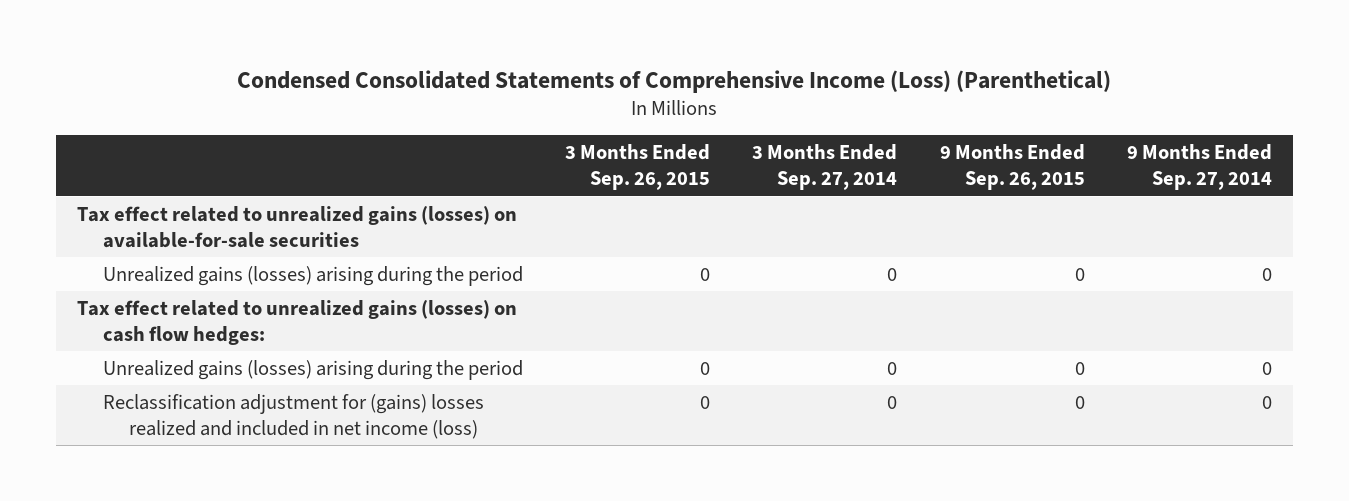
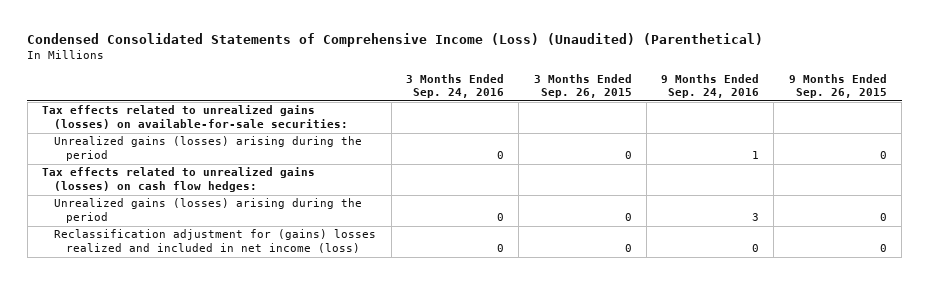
[237,69,1112,93] Condensed Consolidated Statements of Comprehensive Income (Loss) (Parenthetical) -> [27,33,764,48] Condensed Consolidated Statements of Comprehensive Income (Loss) (Unaudited) (Parenthetical)
[752,144,898,191] 3 Months Ended Sep. 27, 2014 -> none
[1126,144,1272,191] 9 Months Ended Sep. 27, 2014 -> none
none -> [405,73,504,99] 3 Months Ended Sep. 24, 2016
none -> [661,73,760,99] 9 Months Ended Sep. 24, 2016
[76,205,517,248] Tax effect related to unrealized gains (losses) on available-for-sale securities -> [42,105,349,130] Tax effects related to unrealized gains (losses) on available-for-sale securities:
[76,299,517,345] Tax effect related to unrealized gains (losses) on cash flow hedges: -> [42,167,316,193] Tax effects related to unrealized gains (losses) on cash flow hedges:

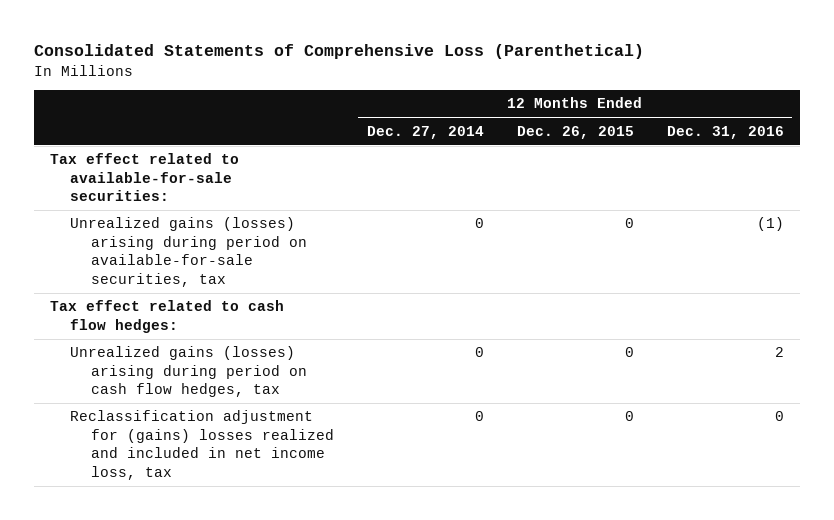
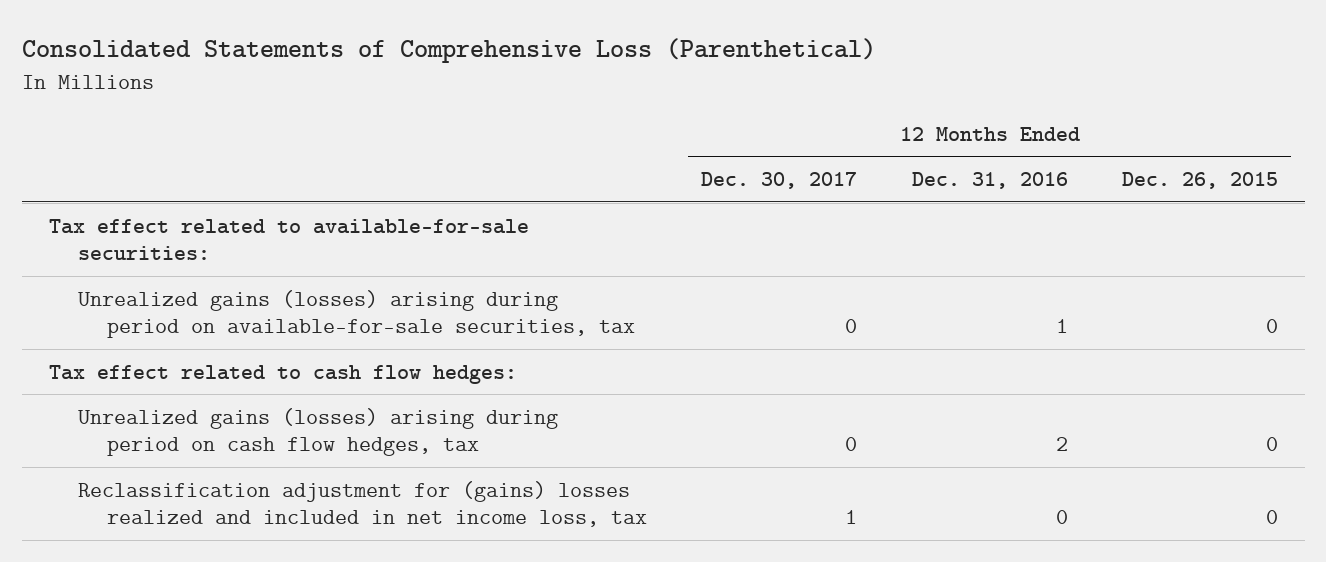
[366,125,484,139] Dec. 27, 2014 -> none
none -> [701,172,858,190] Dec. 30, 2017
[756,217,784,232] (1) -> [1055,319,1068,334] 1

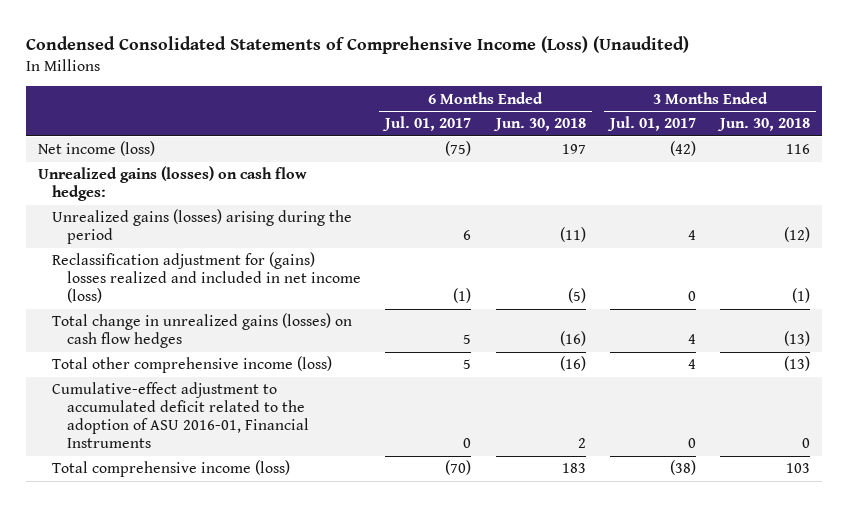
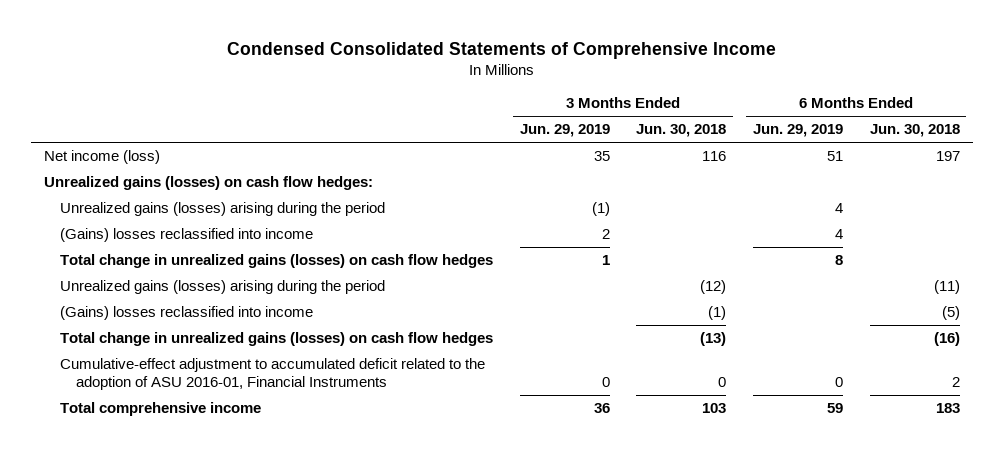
[25,35,689,54] Condensed Consolidated Statements of Comprehensive Income (Loss) (Unaudited) -> [226,41,776,59] Condensed Consolidated Statements of Comprehensive Income
[382,116,472,132] Jul. 01, 2017 -> none
[606,116,696,132] Jul. 01, 2017 -> none
none -> [519,124,610,138] Jun. 29, 2019
none -> [752,124,843,138] Jun. 29, 2019
none -> [60,202,386,217] Unrealized gains (losses) arising during the period
none -> [60,228,314,243] (Gains) losses reclassified into income
none -> [60,254,494,269] Total change in unrealized gains (losses) on cash flow hedges
[52,252,362,304] Reclassification adjustment for (gains) losses realized and included in net income (loss) -> [60,306,314,321] (Gains) losses reclassified into income
[52,356,333,374] Total other comprehensive income (loss) -> none
[52,460,291,478] Total comprehensive income (loss) -> [60,402,262,417] Total comprehensive income

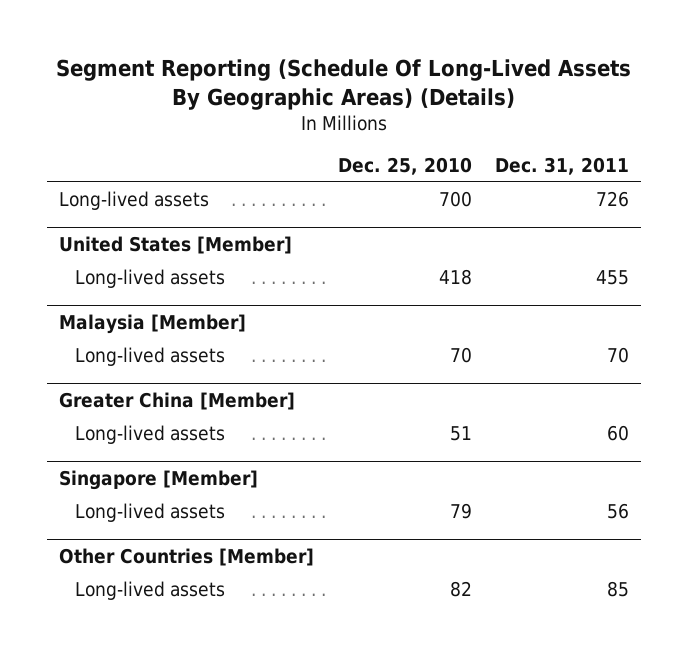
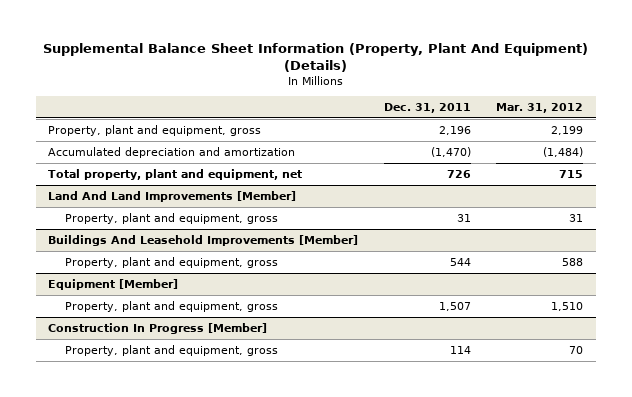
[56,59,632,110] Segment Reporting (Schedule Of Long-Lived Assets By Geographic Areas) (Details) -> [42,42,588,72] Supplemental Balance Sheet Information (Property, Plant And Equipment) (Details)
[337,156,472,175] Dec. 25, 2010 -> none
none -> [496,102,584,113] Mar. 31, 2012
[59,235,293,254] United States [Member] -> none
[74,269,225,289] Long-lived assets -> none
[59,313,247,334] Malaysia [Member] -> none
[74,347,225,367] Long-lived assets -> none
[59,391,296,410] Greater China [Member] -> none
[74,425,225,445] Long-lived assets -> none
[59,469,259,490] Singapore [Member] -> none
[74,503,225,523] Long-lived assets -> none
[59,547,315,566] Other Countries [Member] -> none
[74,581,225,601] Long-lived assets -> none
none -> [48,125,262,137] Property, plant and equipment, gross
none -> [48,147,296,159] Accumulated depreciation and amortization
[59,191,210,211] Long-lived assets -> [48,169,303,181] Total property, plant and equipment, net
none -> [48,191,297,203] Land And Land Improvements [Member]
none -> [65,213,279,225] Property, plant and equipment, gross
none -> [48,235,359,247] Buildings And Leasehold Improvements [Member]
none -> [65,257,279,269] Property, plant and equipment, gross
none -> [48,279,179,291] Equipment [Member]
none -> [65,301,279,313] Property, plant and equipment, gross
none -> [48,323,268,335] Construction In Progress [Member]
none -> [65,345,279,357] Property, plant and equipment, gross

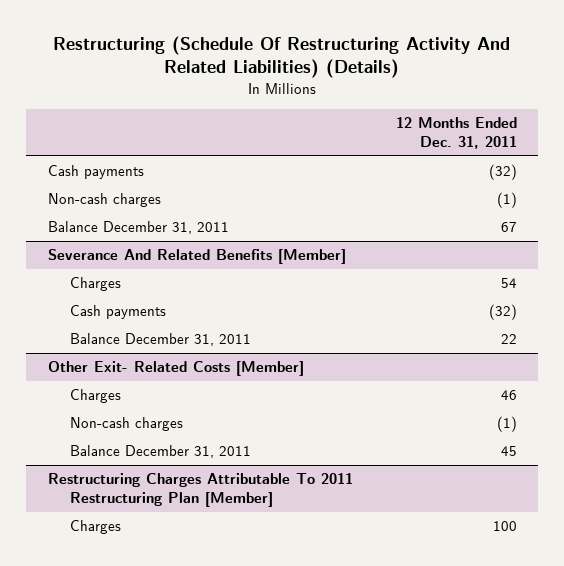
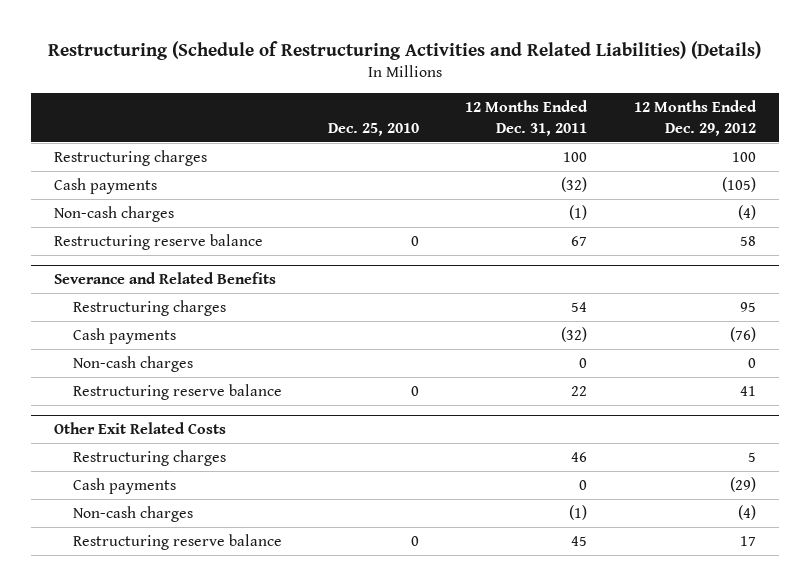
[53,35,511,79] Restructuring (Schedule Of Restructuring Activity And Related Liabilities) (Details) -> [47,40,761,60] Restructuring (Schedule of Restructuring Activities and Related Liabilities) (Details)
none -> [328,122,420,136] Dec. 25, 2010
none -> [633,100,757,136] 12 Months Ended Dec. 29, 2012
none -> [53,149,207,166] Restructuring charges
[47,221,229,235] Balance December 31, 2011 -> [53,233,263,250] Restructuring reserve balance
[47,249,346,265] Severance And Related Benefits [Member] -> [53,272,276,285] Severance and Related Benefits
[69,277,121,292] Charges -> [72,299,226,316] Restructuring charges
none -> [72,355,193,372] Non-cash charges
[69,333,251,347] Balance December 31, 2011 -> [72,383,282,400] Restructuring reserve balance
[47,361,304,377] Other Exit- Related Costs [Member] -> [53,422,226,435] Other Exit Related Costs
[69,389,121,404] Charges -> [72,449,226,466] Restructuring charges
none -> [72,477,176,494] Cash payments
[47,473,353,508] Restructuring Charges Attributable To 2011 Restructuring Plan [Member] -> none
[69,520,121,535] Charges -> none
[69,445,251,459] Balance December 31, 2011 -> [72,533,282,550] Restructuring reserve balance

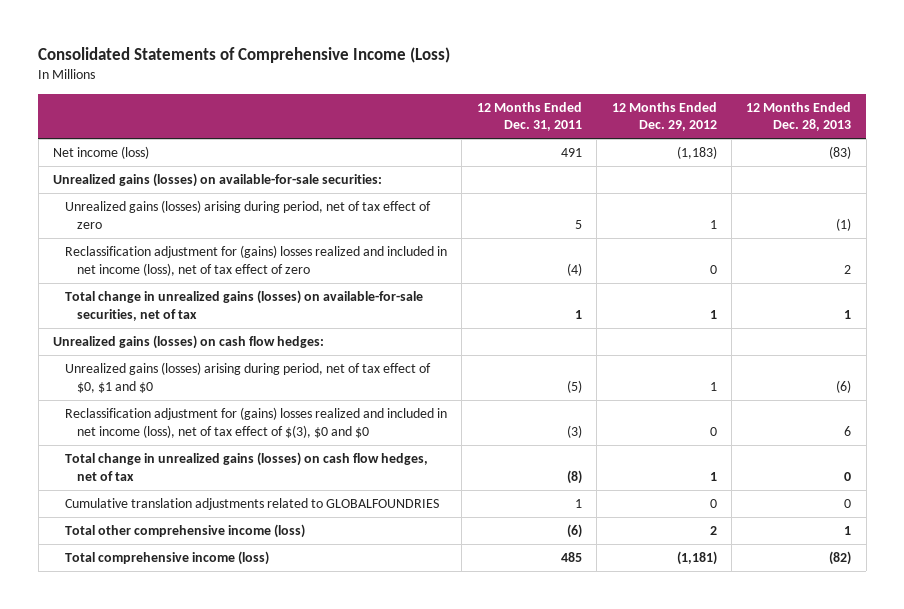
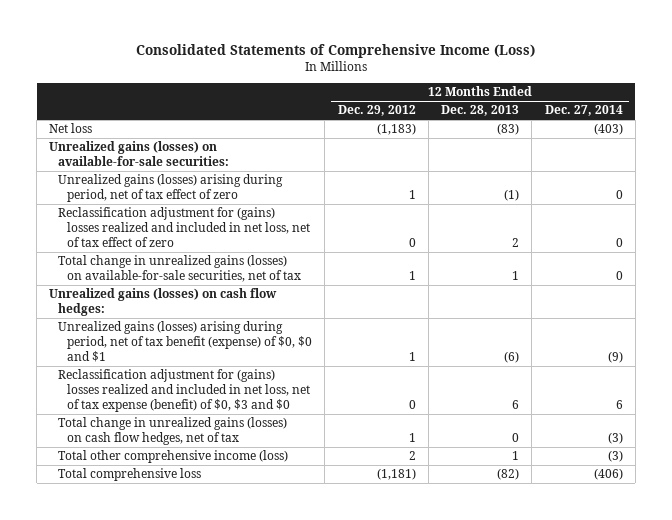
[476,101,582,132] 12 Months Ended Dec. 31, 2011 -> none
none -> [544,105,623,117] Dec. 27, 2014
[53,146,150,160] Net income (loss) -> [49,123,93,134] Net loss
[65,245,448,276] Reclassification adjustment for (gains) losses realized and included in net income (loss), net of tax effect of zero -> [58,207,310,248] Reclassification adjustment for (gains) losses realized and included in net loss, net of tax effect of zero
[65,362,432,393] Unrealized gains (losses) arising during period, net of tax effect of $0, $1 and $0 -> [58,321,312,363] Unrealized gains (losses) arising during period, net of tax benefit (expense) of $0, $0 and $1
[65,407,448,438] Reclassification adjustment for (gains) losses realized and included in net income (loss), net of tax effect of $(3), $0 and $0 -> [58,369,310,413] Reclassification adjustment for (gains) losses realized and included in net loss, net of tax expense (benefit) of $0, $3 and $0
[65,498,440,511] Cumulative translation adjustments related to GLOBALFOUNDRIES -> none
[65,551,270,566] Total comprehensive income (loss) -> [58,468,202,482] Total comprehensive loss

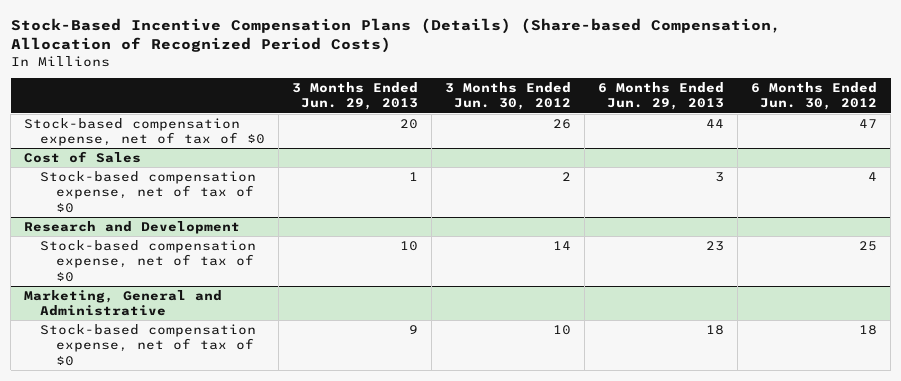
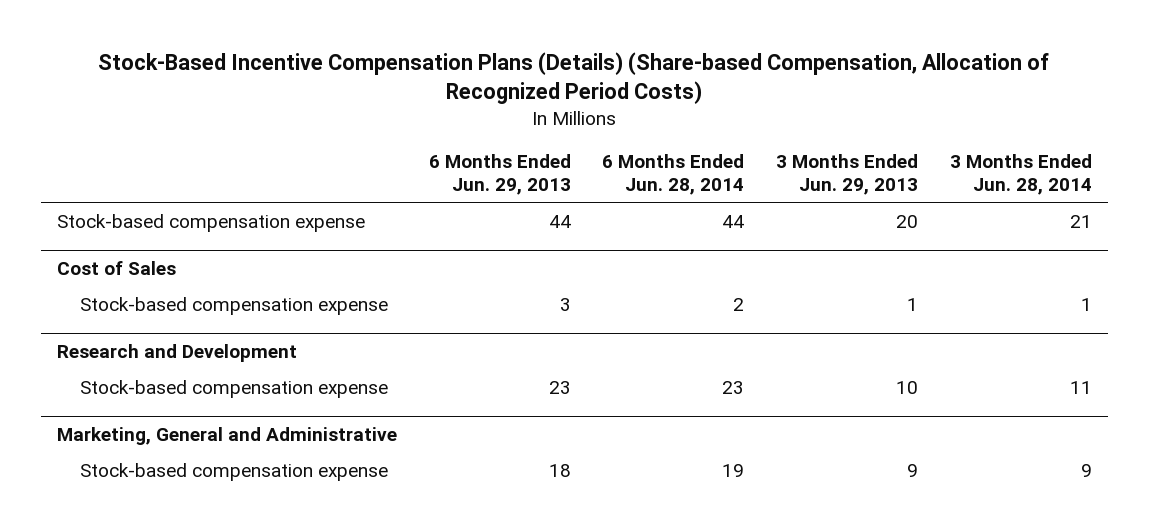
[445,81,572,111] 3 Months Ended Jun. 30, 2012 -> none
[751,81,878,111] 6 Months Ended Jun. 30, 2012 -> none
none -> [602,154,745,196] 6 Months Ended Jun. 28, 2014
none -> [950,154,1093,196] 3 Months Ended Jun. 28, 2014
[24,117,266,147] Stock-based compensation expense, net of tax of $0 -> [56,213,365,232] Stock-based compensation expense
[40,170,257,213] Stock-based compensation expense, net of tax of $0 -> [79,296,388,315] Stock-based compensation expense
[40,239,257,282] Stock-based compensation expense, net of tax of $0 -> [79,379,388,398] Stock-based compensation expense
[40,323,257,366] Stock-based compensation expense, net of tax of $0 -> [79,462,388,481] Stock-based compensation expense

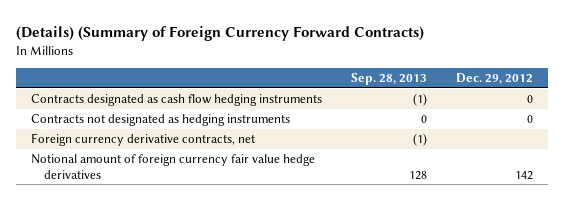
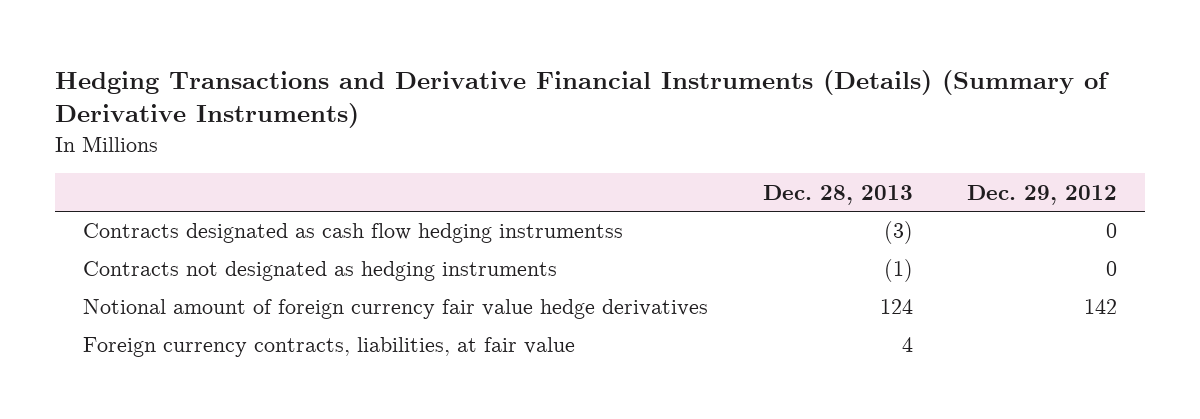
[16,25,425,41] (Details) (Summary of Foreign Currency Forward Contracts) -> [55,69,1110,129] Hedging Transactions and Derivative Financial Instruments (Details) (Summary of Derivative Instruments)
[350,73,427,86] Sep. 28, 2013 -> none
none -> [762,184,913,205] Dec. 28, 2013
[30,94,322,107] Contracts designated as cash flow hedging instruments -> [82,223,623,244] Contracts designated as cash flow hedging instrumentss
[30,133,255,147] Foreign currency derivative contracts, net -> none
none -> [82,337,575,358] Foreign currency contracts, liabilities, at fair value

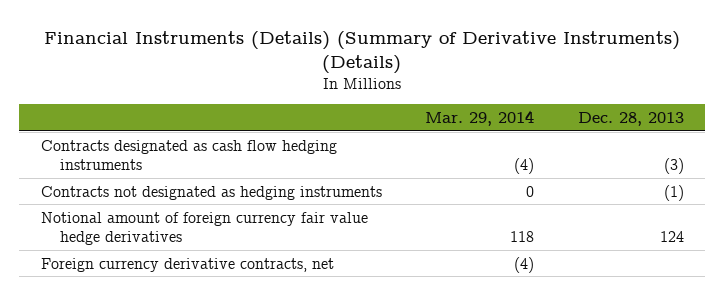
[55,69,1110,129] Hedging Transactions and Derivative Financial Instruments (Details) (Summary of Derivative Instruments) -> [44,30,681,74] Financial Instruments (Details) (Summary of Derivative Instruments) (Details)
[967,184,1118,205] Dec. 29, 2012 -> none
none -> [425,109,535,126] Mar. 29, 2014
[82,223,623,244] Contracts designated as cash flow hedging instrumentss -> [41,139,338,170] Contracts designated as cash flow hedging instruments
[82,337,575,358] Foreign currency contracts, liabilities, at fair value -> none
none -> [41,257,335,272] Foreign currency derivative contracts, net

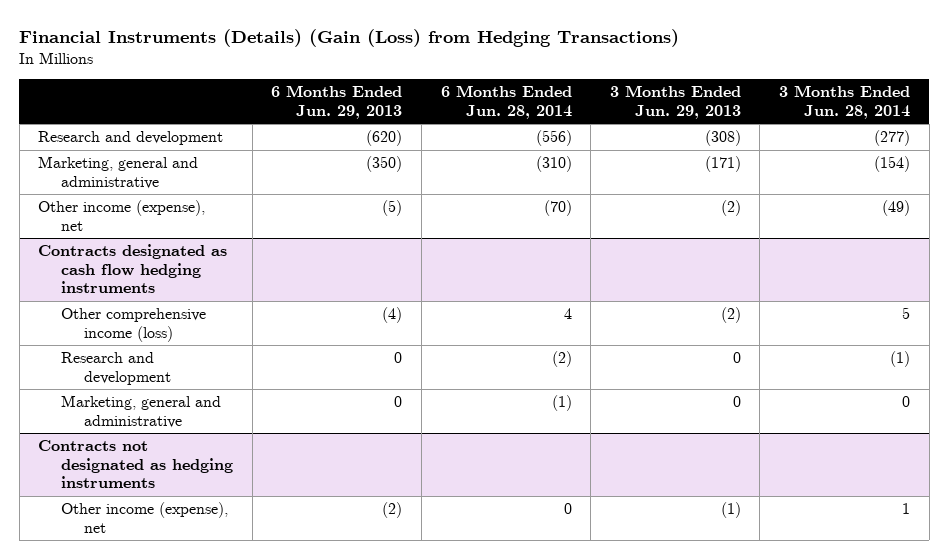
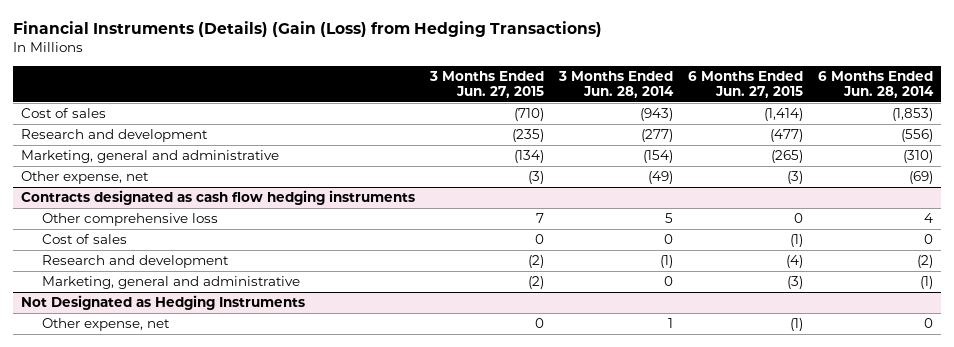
[271,85,403,119] 6 Months Ended Jun. 29, 2013 -> none
[609,85,741,119] 3 Months Ended Jun. 29, 2013 -> none
none -> [428,70,544,99] 3 Months Ended Jun. 27, 2015
none -> [688,70,804,99] 6 Months Ended Jun. 27, 2015
none -> [20,107,106,118] Cost of sales
[38,200,206,231] Other income (expense), net -> [20,170,149,184] Other expense, net
[543,200,572,217] (70) -> [909,170,934,184] (69)
[60,308,206,342] Other comprehensive income (loss) -> [41,212,218,226] Other comprehensive loss
none -> [41,233,127,244] Cost of sales
[38,440,233,489] Contracts not designated as hedging instruments -> [20,294,305,310] Not Designated as Hedging Instruments
[60,502,228,533] Other income (expense), net -> [41,317,170,331] Other expense, net

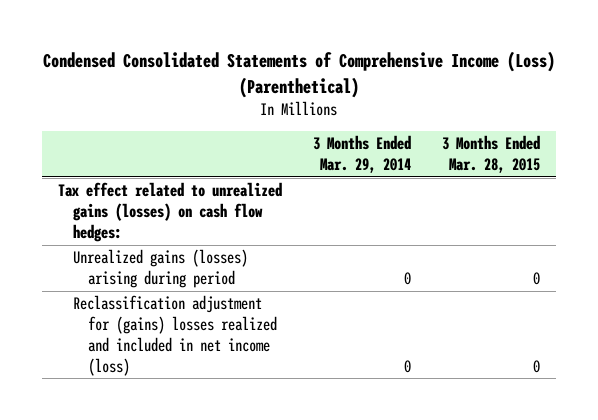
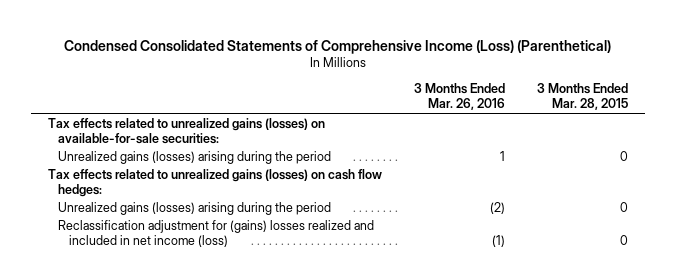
[313,135,412,173] 3 Months Ended Mar. 29, 2014 -> none
none -> [414,83,506,111] 3 Months Ended Mar. 26, 2016
none -> [47,117,325,144] Tax effects related to unrealized gains (losses) on available-for-sale securities:
none -> [58,150,332,164] Unrealized gains (losses) arising during the period
[57,182,282,242] Tax effect related to unrealized gains (losses) on cash flow hedges: -> [47,168,382,197] Tax effects related to unrealized gains (losses) on cash flow hedges:
[72,249,248,289] Unrealized gains (losses) arising during period -> [58,201,332,215] Unrealized gains (losses) arising during the period

